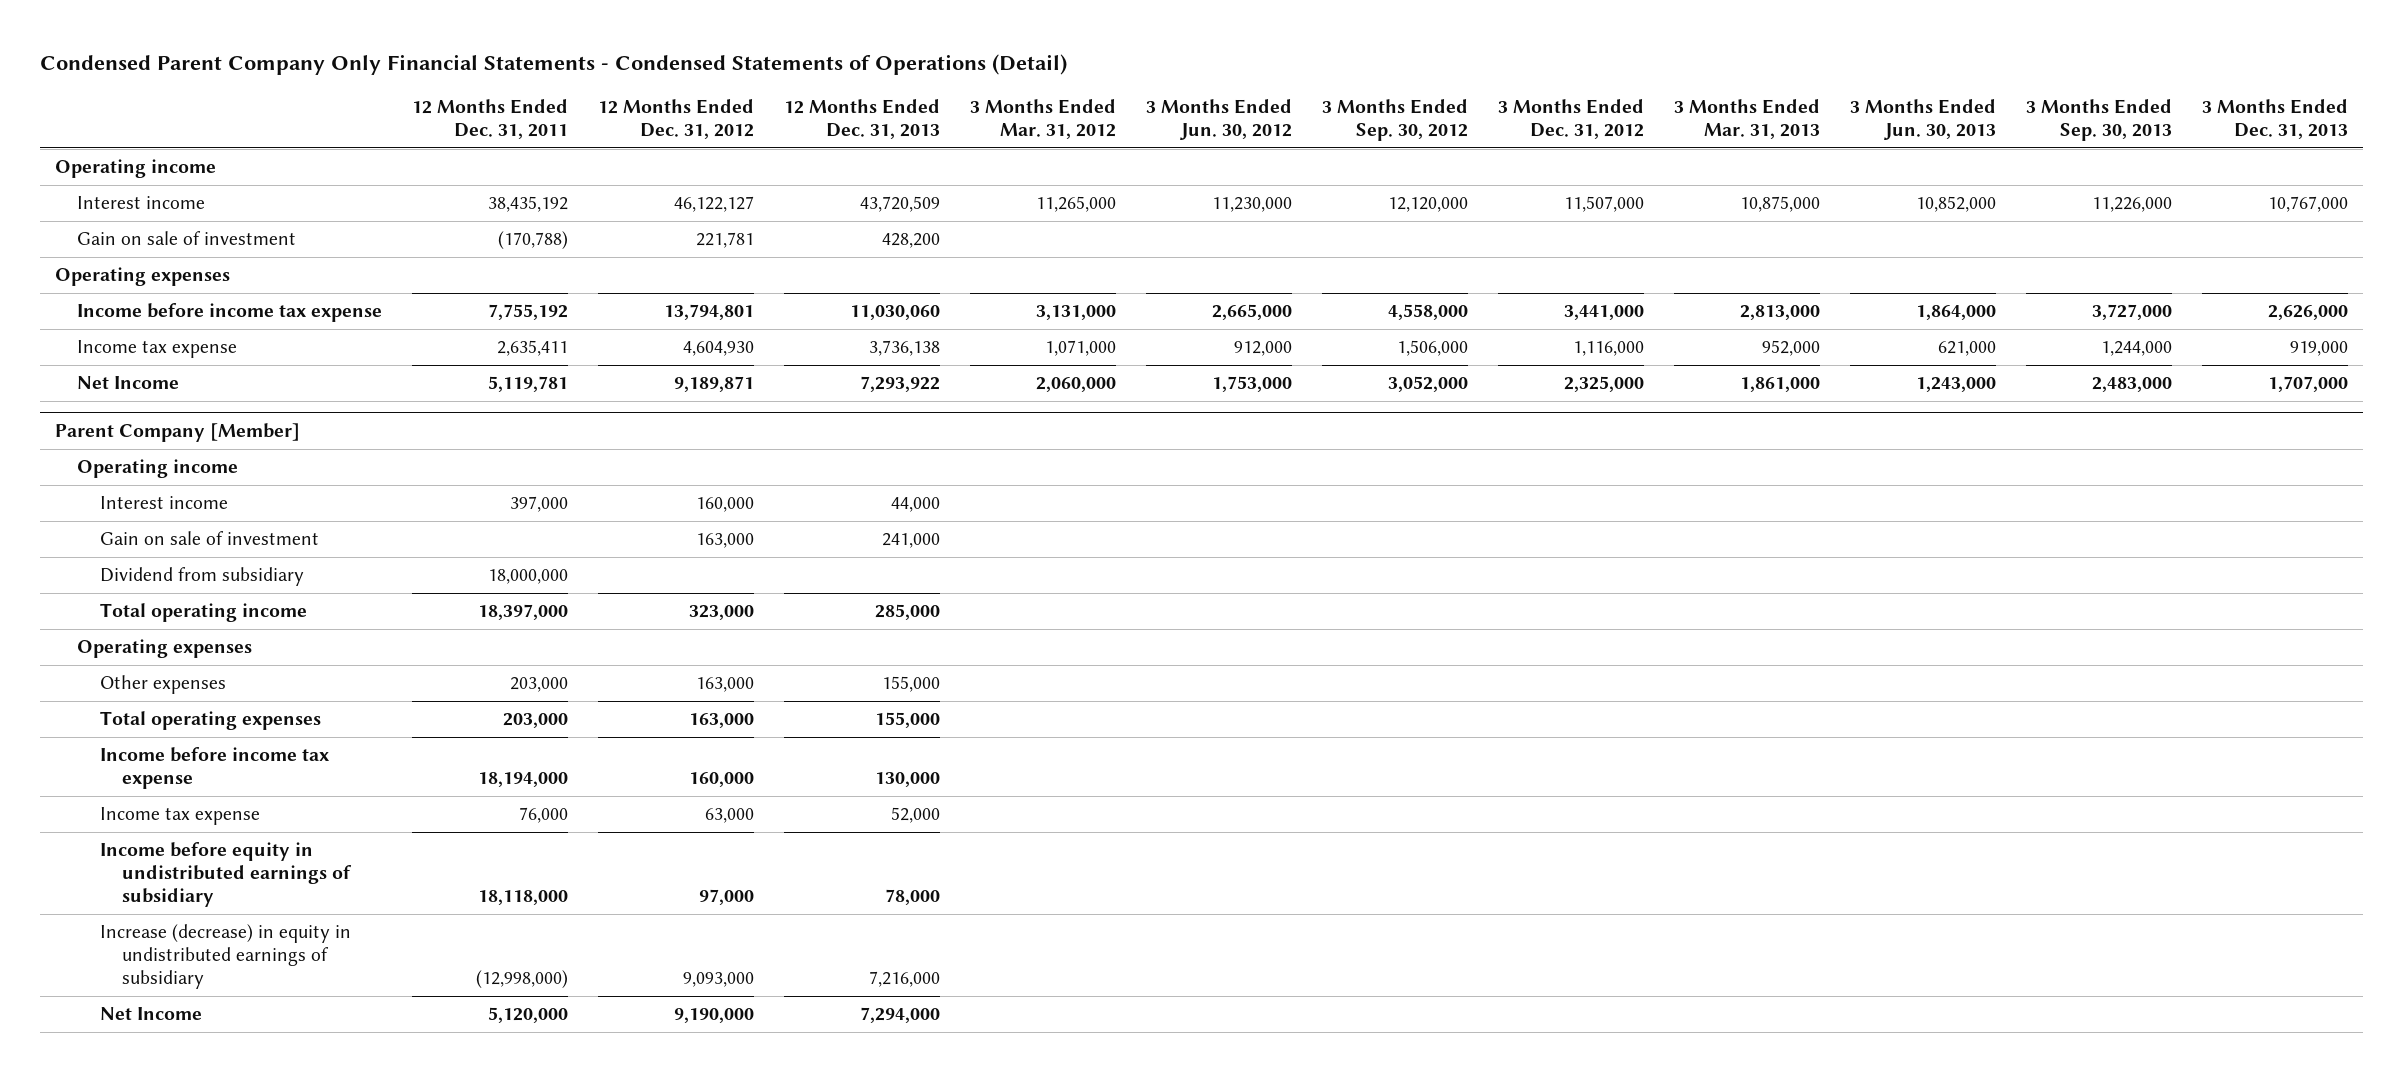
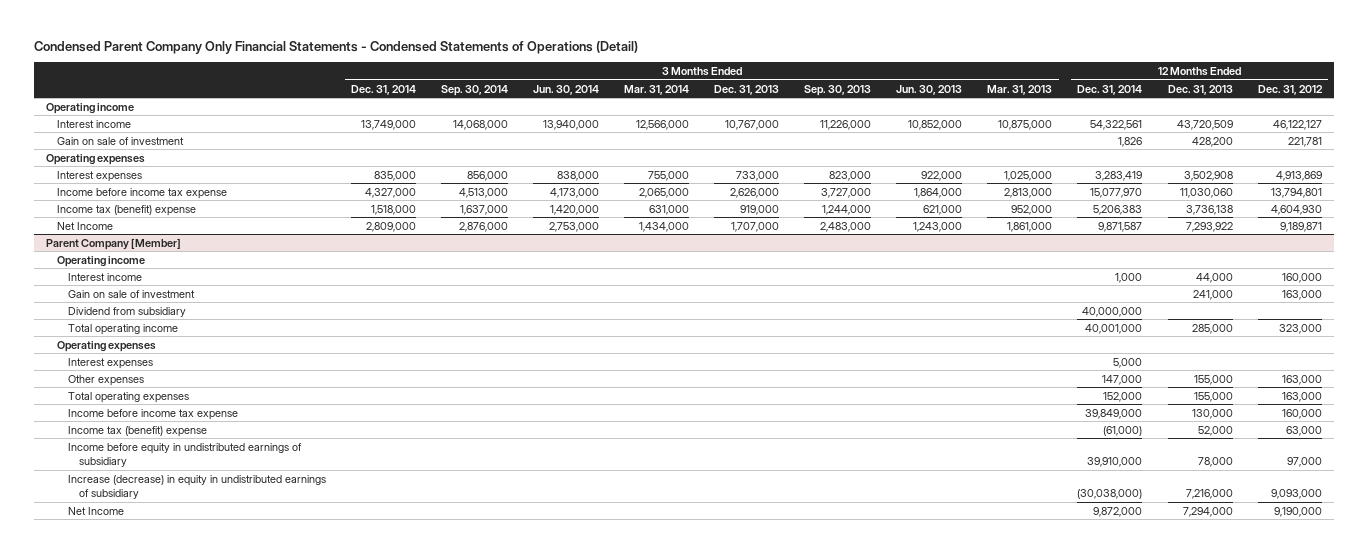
[412,99,569,140] 12 Months Ended Dec. 31, 2011 -> none
[970,99,1117,140] 3 Months Ended Mar. 31, 2012 -> none
[1146,99,1293,141] 3 Months Ended Jun. 30, 2012 -> none
[1322,99,1469,142] 3 Months Ended Sep. 30, 2012 -> none
[1498,99,1645,140] 3 Months Ended Dec. 31, 2012 -> none
none -> [350,84,416,95] Dec. 31, 2014
none -> [440,84,508,96] Sep. 30, 2014
none -> [533,84,600,95] Jun. 30, 2014
none -> [624,84,690,95] Mar. 31, 2014
none -> [1077,84,1143,95] Dec. 31, 2014
none -> [56,170,142,182] Interest expenses
[77,340,238,359] Income tax expense -> [56,204,196,216] Income tax (benefit) expense
none -> [67,357,153,369] Interest expenses
[99,807,260,826] Income tax expense -> [67,425,207,437] Income tax (benefit) expense

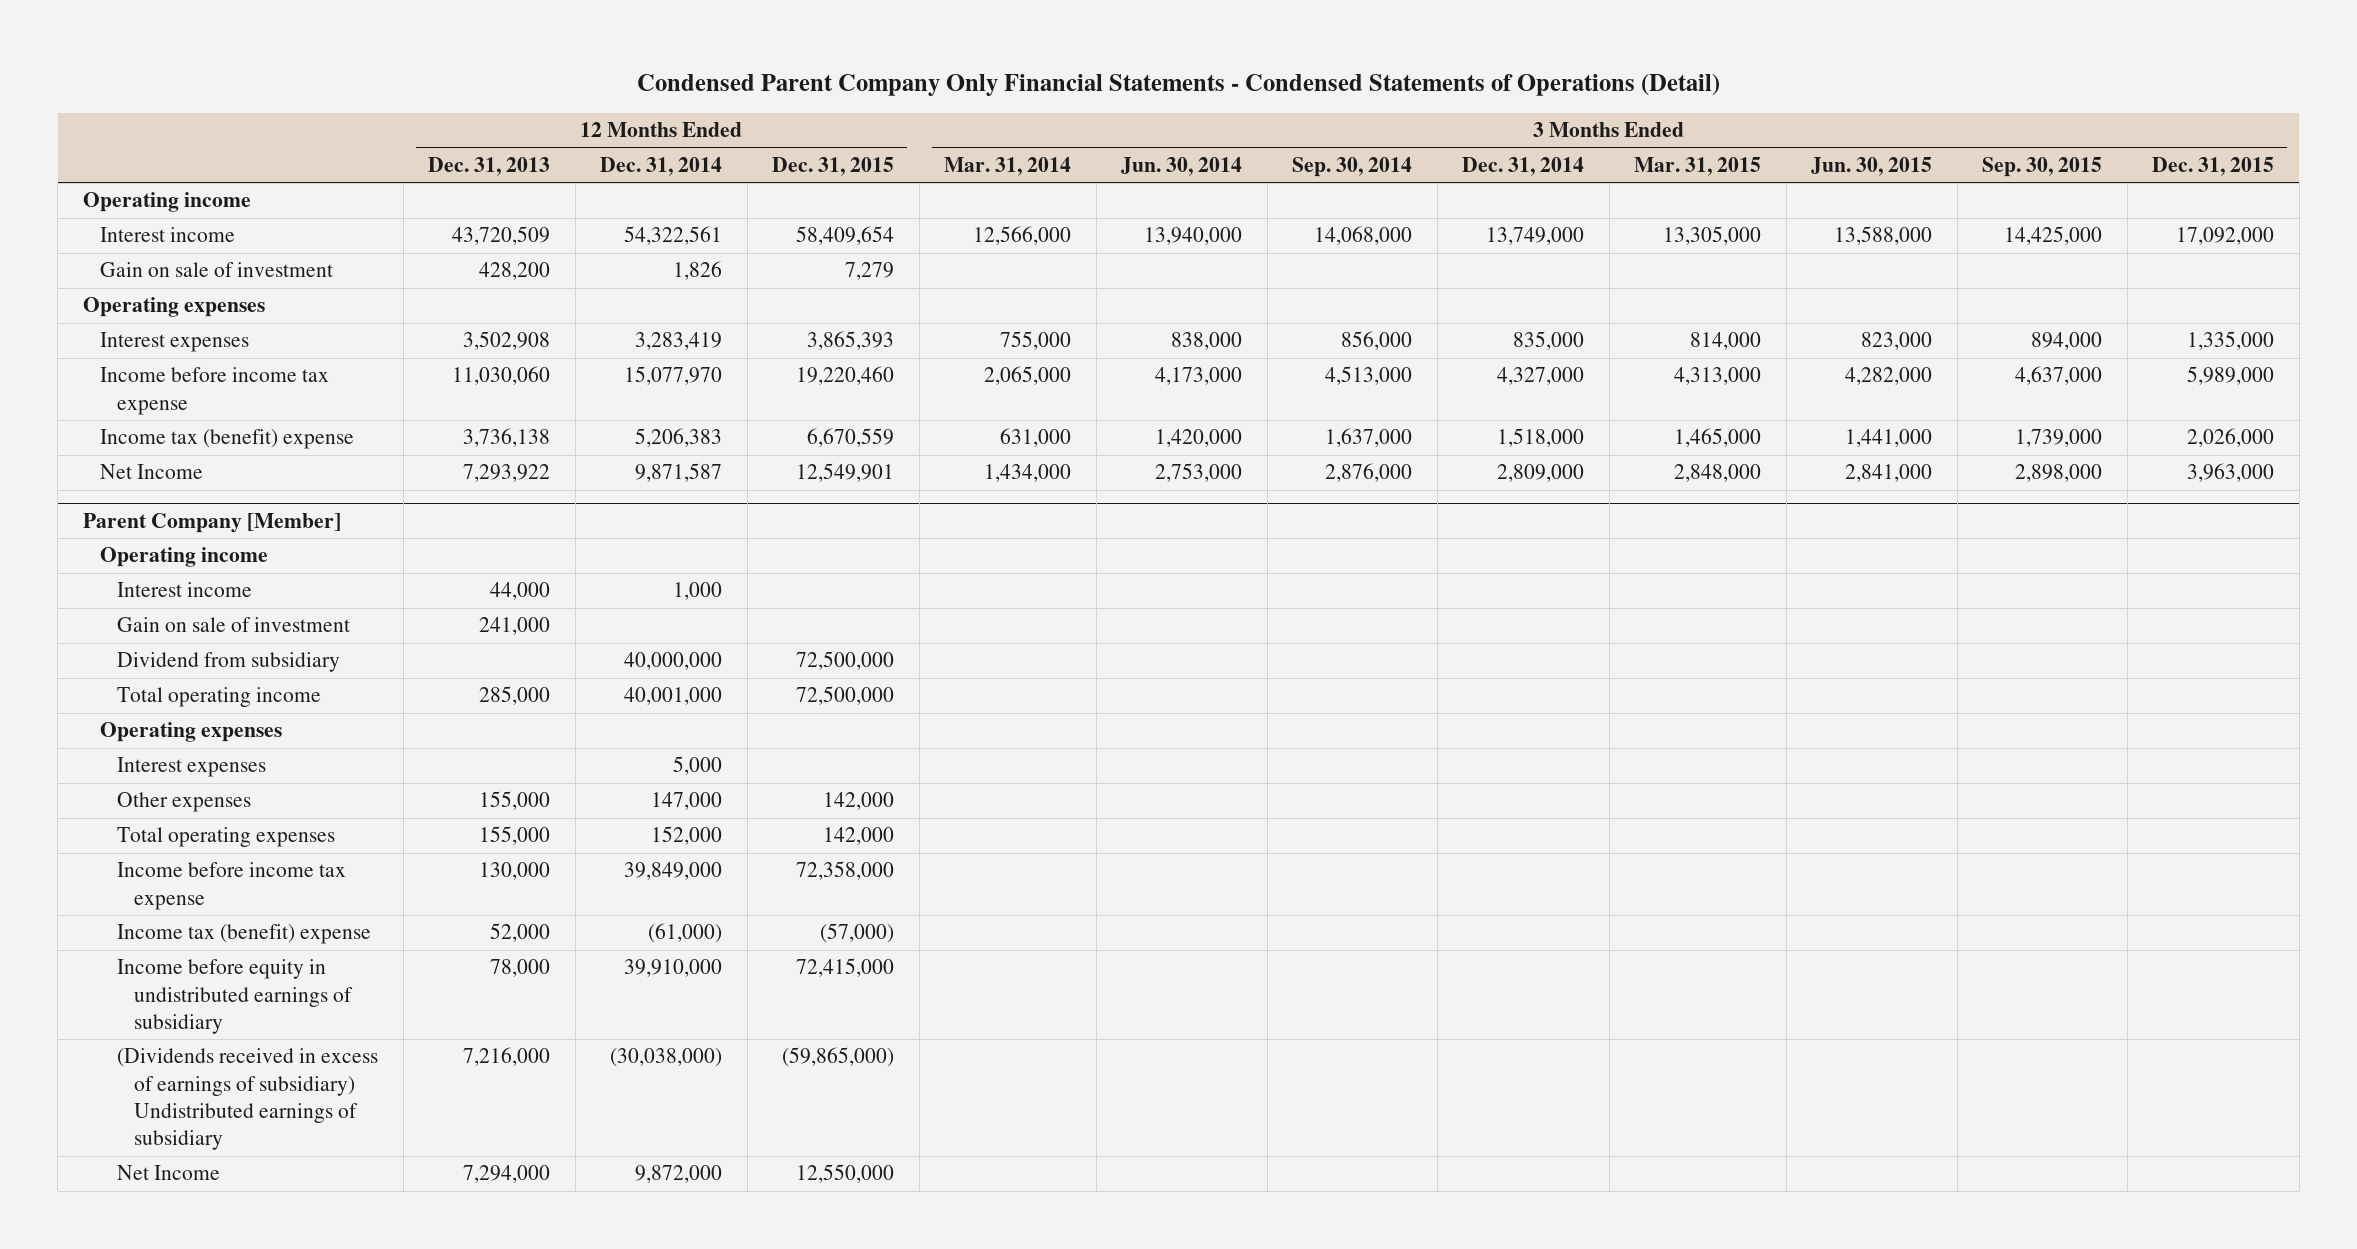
[714,84,780,95] Dec. 31, 2013 -> none
[804,84,872,96] Sep. 30, 2013 -> none
[896,84,963,95] Jun. 30, 2013 -> none
[987,84,1053,95] Mar. 31, 2013 -> none
[1257,84,1323,95] Dec. 31, 2012 -> none
none -> [772,156,895,176] Dec. 31, 2015
none -> [1634,156,1762,176] Mar. 31, 2015
none -> [1811,156,1933,176] Jun. 30, 2015
none -> [1982,156,2103,177] Sep. 30, 2015
none -> [2152,156,2275,176] Dec. 31, 2015
[67,474,326,500] Increase (decrease) in equity in undistributed earnings of subsidiary -> [117,1048,379,1151] (Dividends received in excess of earnings of subsidiary) Undistributed earnings of subsidiary

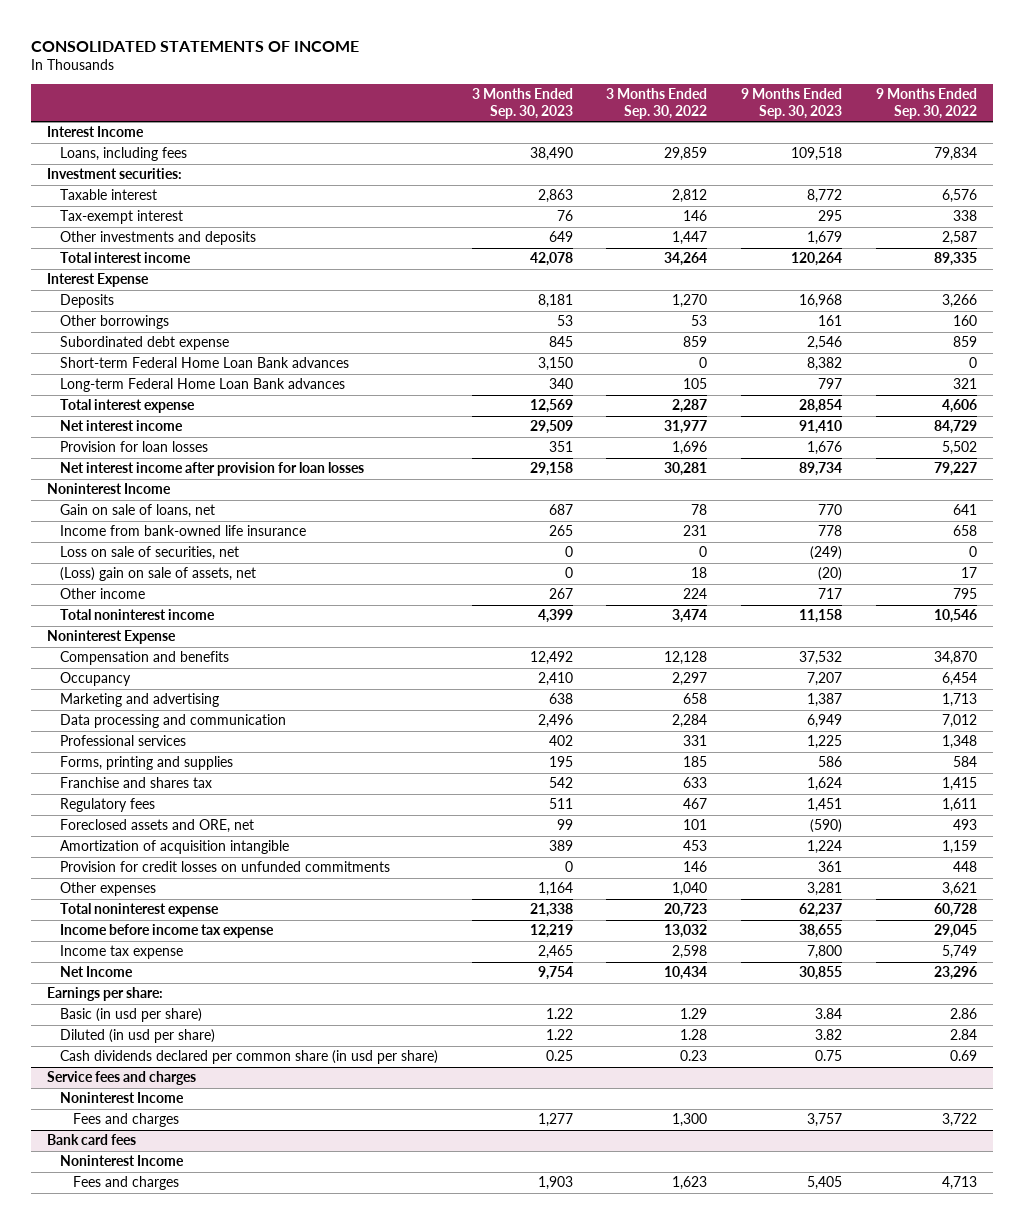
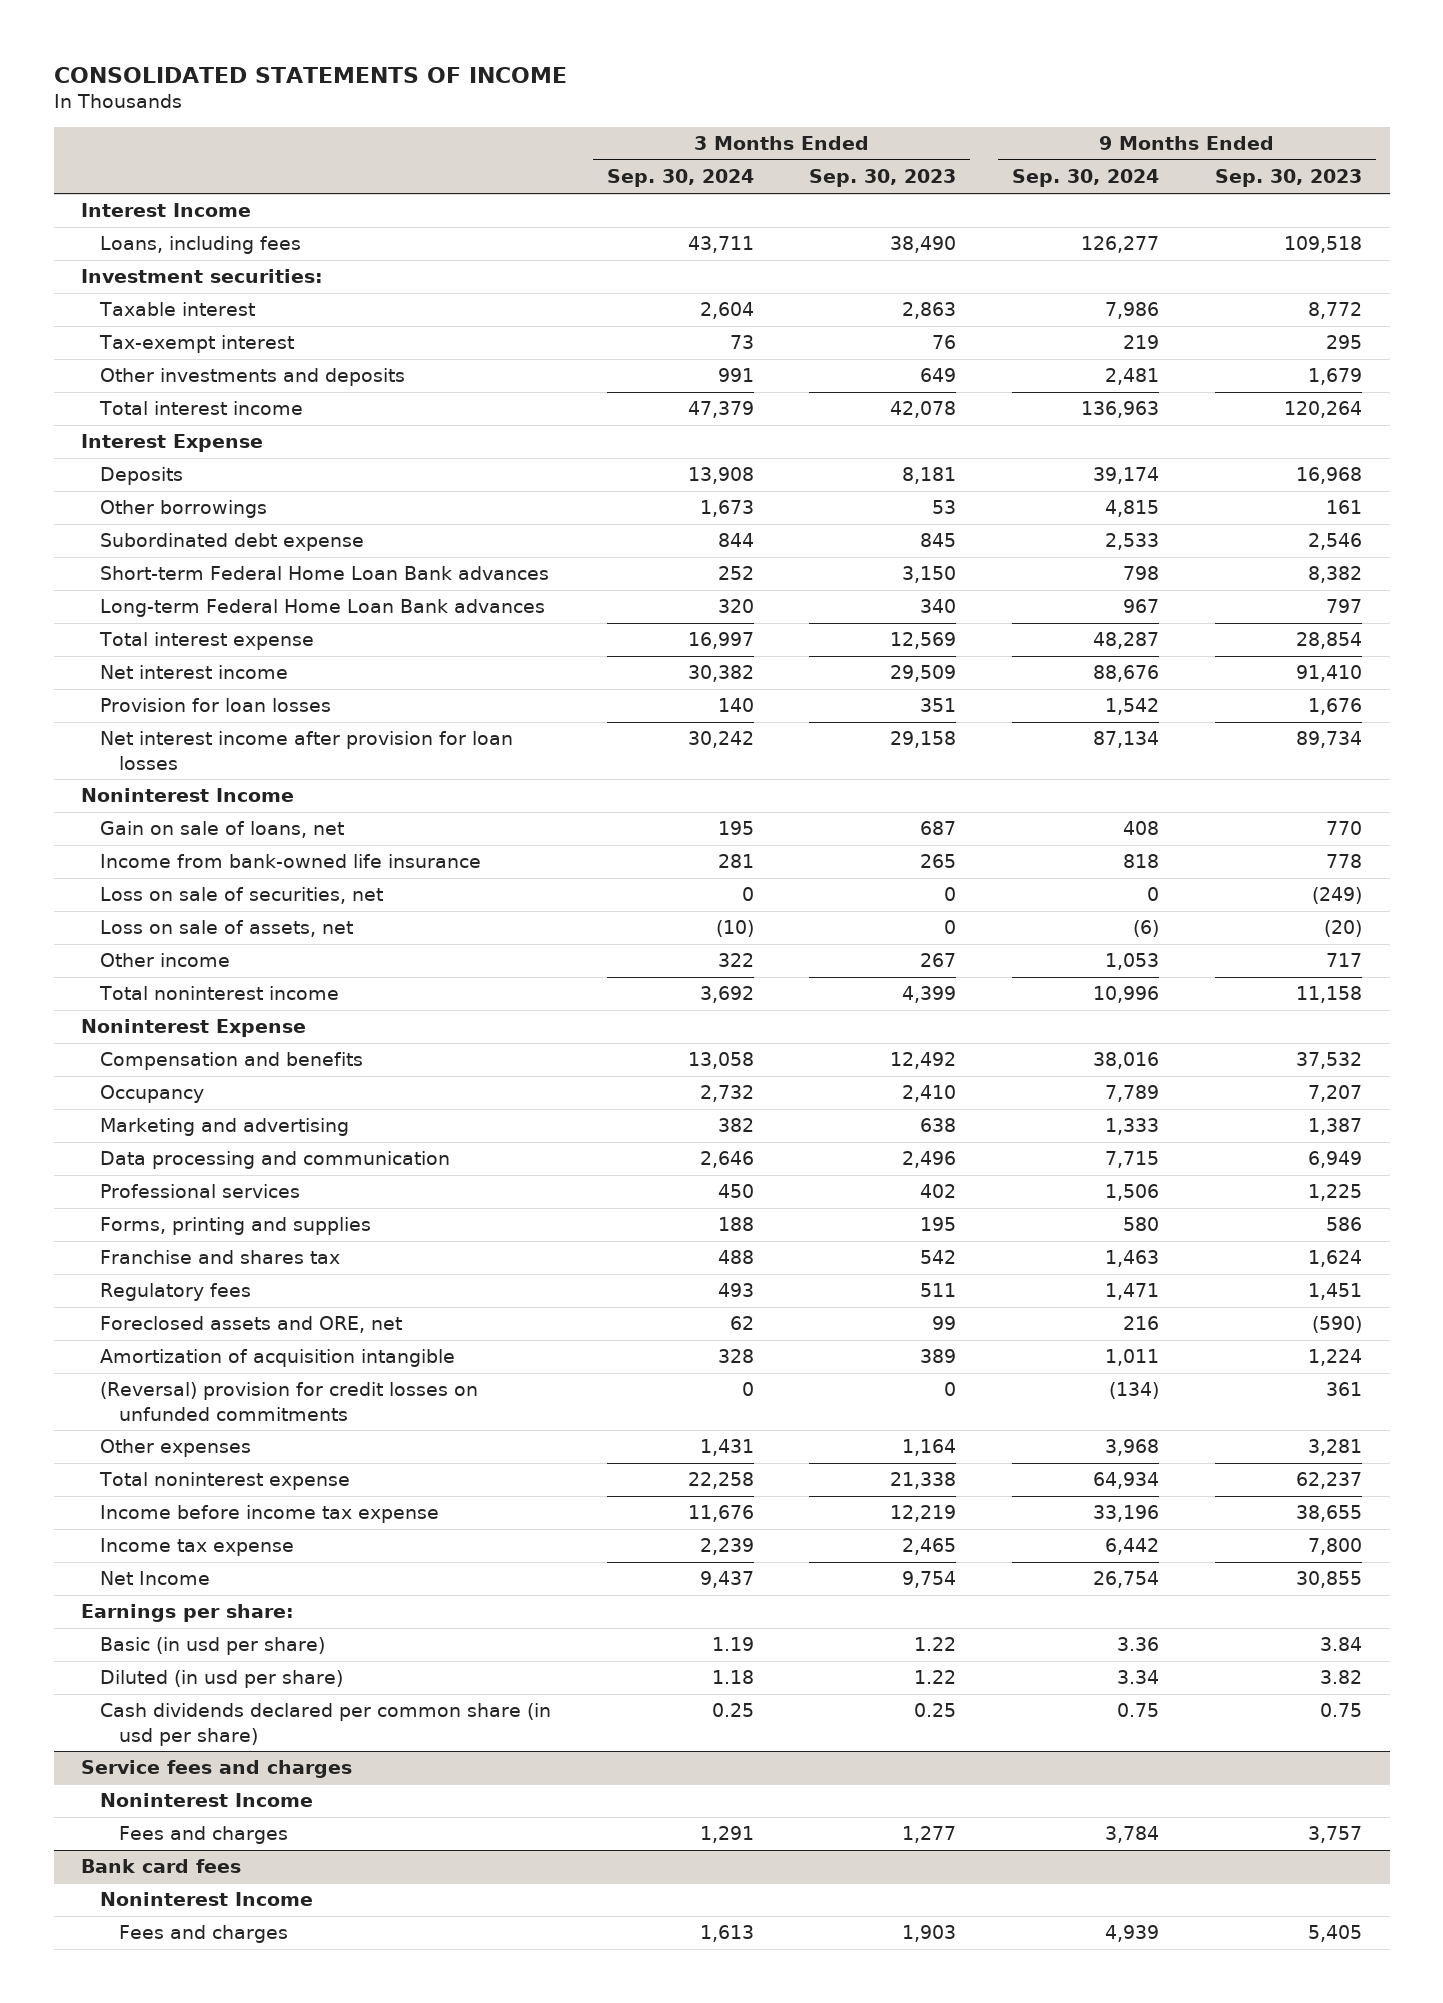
[606,88,708,119] 3 Months Ended Sep. 30, 2022 -> none
[875,88,977,119] 9 Months Ended Sep. 30, 2022 -> none
none -> [606,169,754,188] Sep. 30, 2024
none -> [1012,169,1160,188] Sep. 30, 2024
[60,567,257,582] (Loss) gain on sale of assets, net -> [100,920,354,938] Loss on sale of assets, net
[60,861,391,873] Provision for credit losses on unfunded commitments -> [100,1382,479,1421] (Reversal) provision for credit losses on unfunded commitments

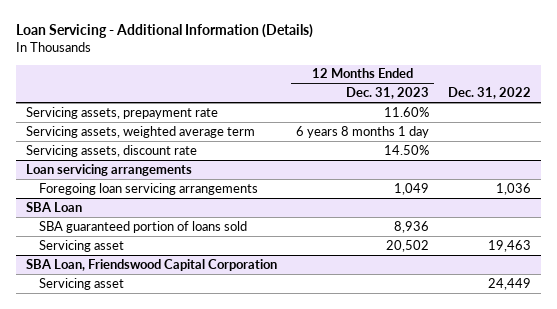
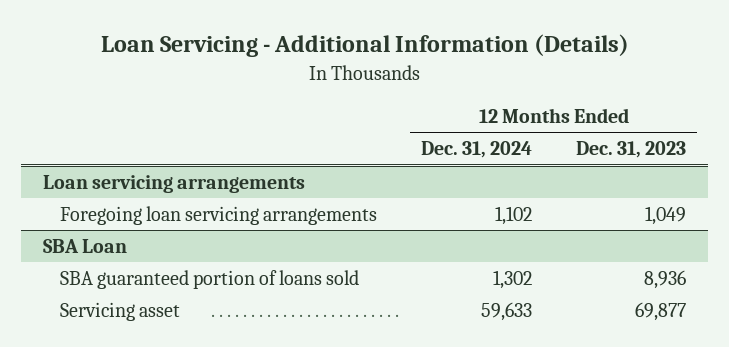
[448,87,532,100] Dec. 31, 2022 -> none
none -> [421,141,533,159] Dec. 31, 2024
[25,106,218,119] Servicing assets, prepayment rate -> none
[25,125,255,138] Servicing assets, weighted average term -> none
[25,144,197,157] Servicing assets, discount rate -> none
[25,258,277,271] SBA Loan, Friendswood Capital Corporation -> none
[39,277,125,290] Servicing asset -> none
[386,239,430,252] 20,502 -> [635,302,687,322] 69,877

